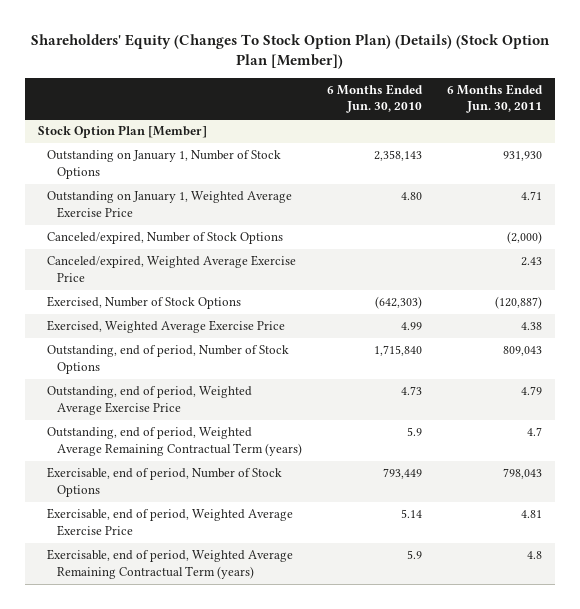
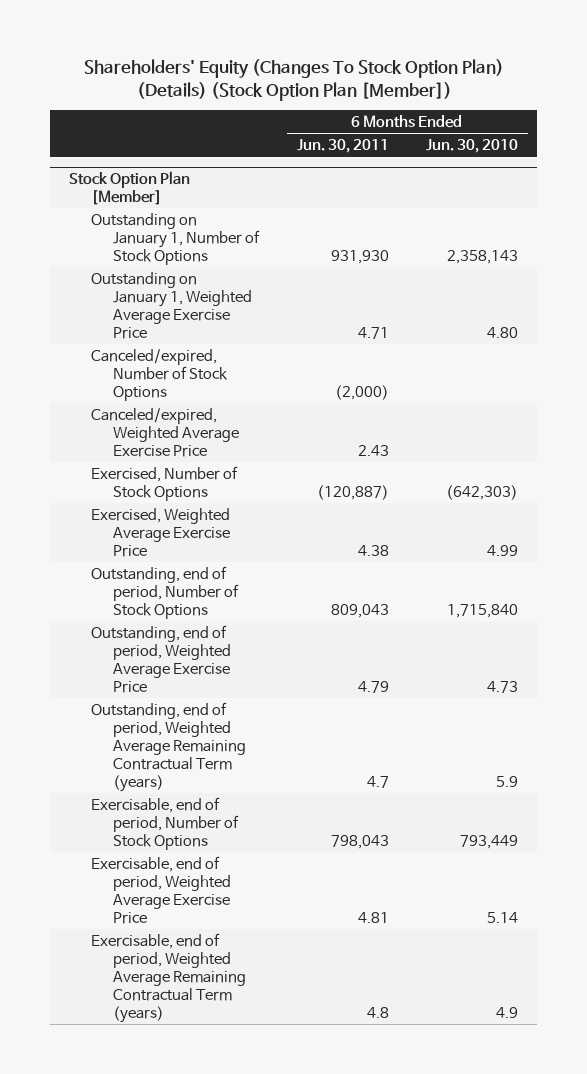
[407,550,423,560] 5.9 -> [496,1007,519,1019] 4.9

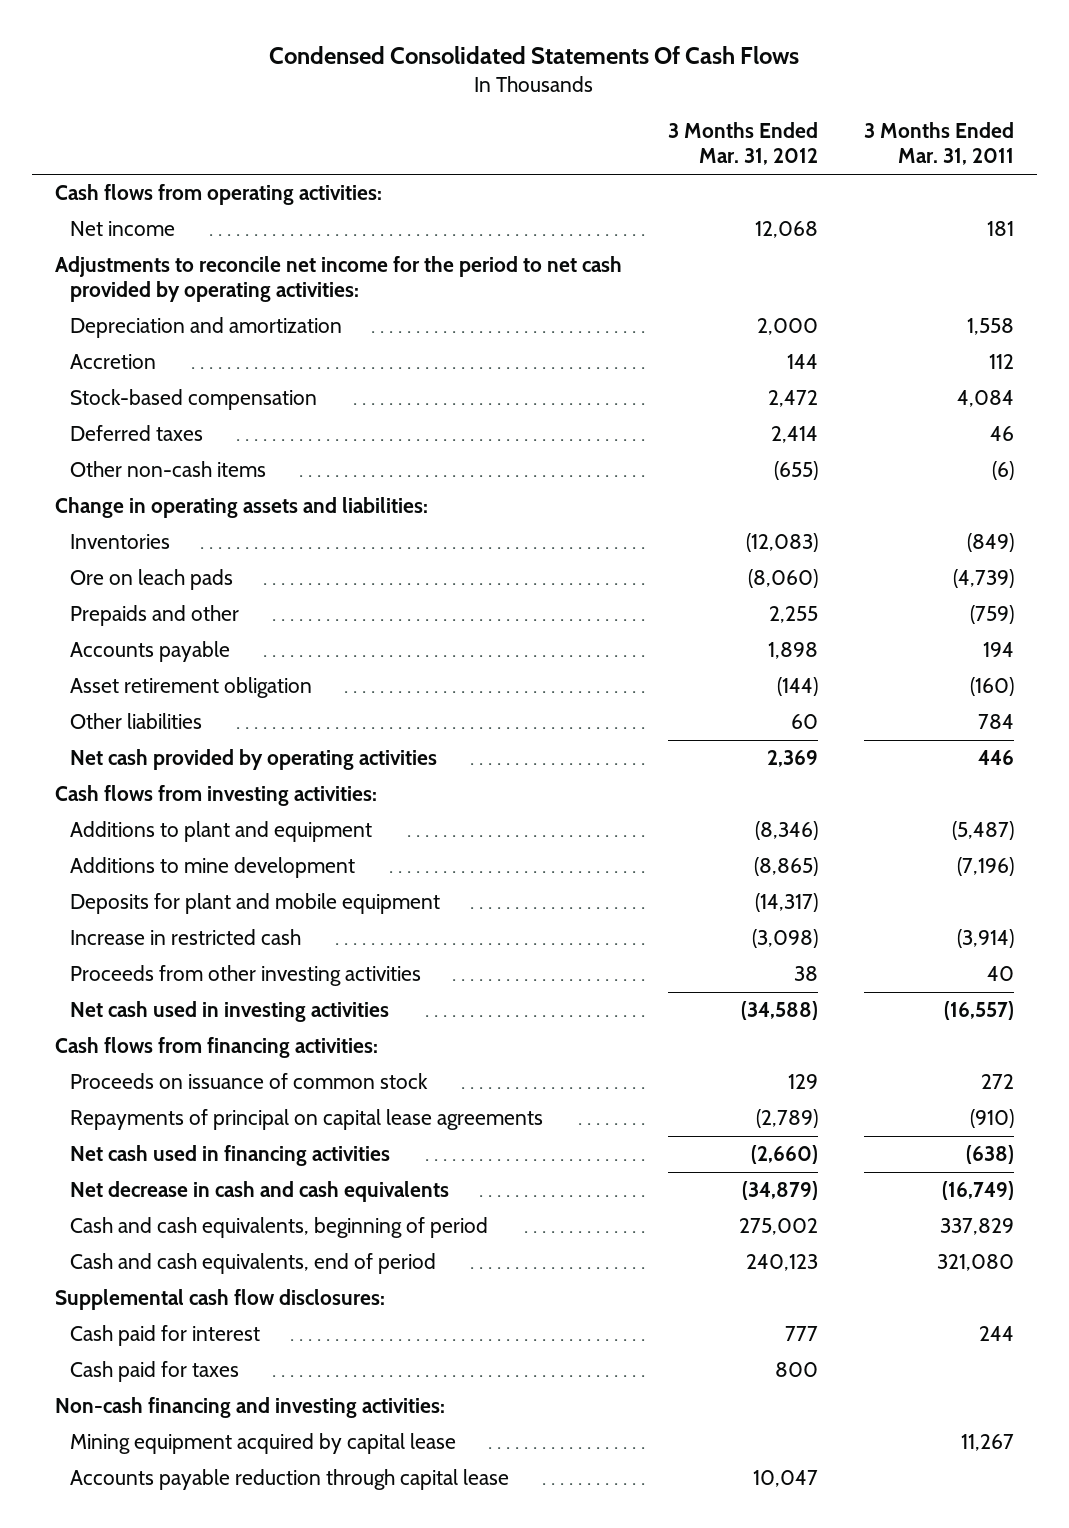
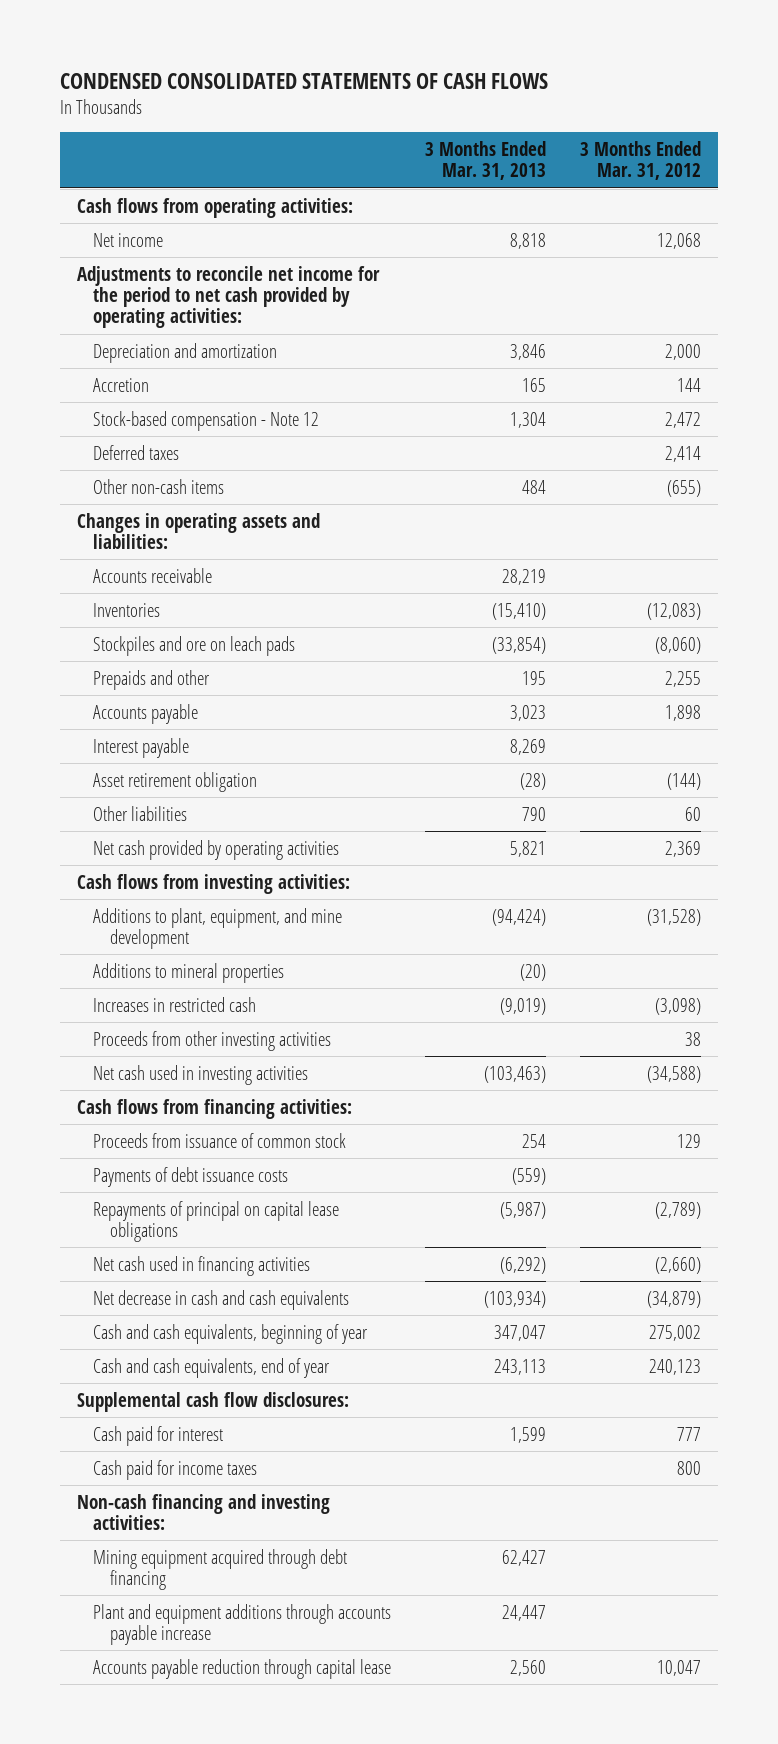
[269,46,800,65] Condensed Consolidated Statements Of Cash Flows -> [60,72,549,89] CONDENSED CONSOLIDATED STATEMENTS OF CASH FLOWS
[864,122,1015,166] 3 Months Ended Mar. 31, 2011 -> none
none -> [425,140,547,181] 3 Months Ended Mar. 31, 2013
[70,389,318,411] Stock-based compensation -> [93,410,320,431] Stock-based compensation - Note 12
[54,497,428,519] Change in operating assets and liabilities: -> [77,512,321,549] Changes in operating assets and liabilities:
none -> [93,567,213,583] Accounts receivable
[70,569,234,591] Ore on leach pads -> [93,635,296,656] Stockpiles and ore on leach pads
none -> [93,737,190,758] Interest payable
[70,857,356,879] Additions to mine development -> none
[70,893,441,915] Deposits for plant and mobile equipment -> none
[70,821,373,843] Additions to plant and equipment -> [93,907,343,949] Additions to plant, equipment, and mine development
[754,821,818,841] (8,346) -> [647,908,702,926] (31,528)
none -> [93,962,285,983] Additions to mineral properties
[70,929,302,946] Increase in restricted cash -> [93,996,257,1012] Increases in restricted cash
[70,1073,429,1090] Proceeds on issuance of common stock -> [93,1132,347,1148] Proceeds from issuance of common stock
none -> [93,1166,289,1187] Payments of debt issuance costs
[70,1109,544,1131] Repayments of principal on capital lease agreements -> [93,1200,340,1242] Repayments of principal on capital lease obligations
[70,1217,489,1239] Cash and cash equivalents, beginning of period -> [93,1323,369,1344] Cash and cash equivalents, beginning of year
[70,1253,437,1275] Cash and cash equivalents, end of period -> [93,1357,331,1378] Cash and cash equivalents, end of year
[70,1361,240,1383] Cash paid for taxes -> [93,1459,258,1480] Cash paid for income taxes
[70,1433,457,1455] Mining equipment acquired by capital lease -> [93,1548,348,1590] Mining equipment acquired through debt financing
none -> [93,1603,392,1645] Plant and equipment additions through accounts payable increase

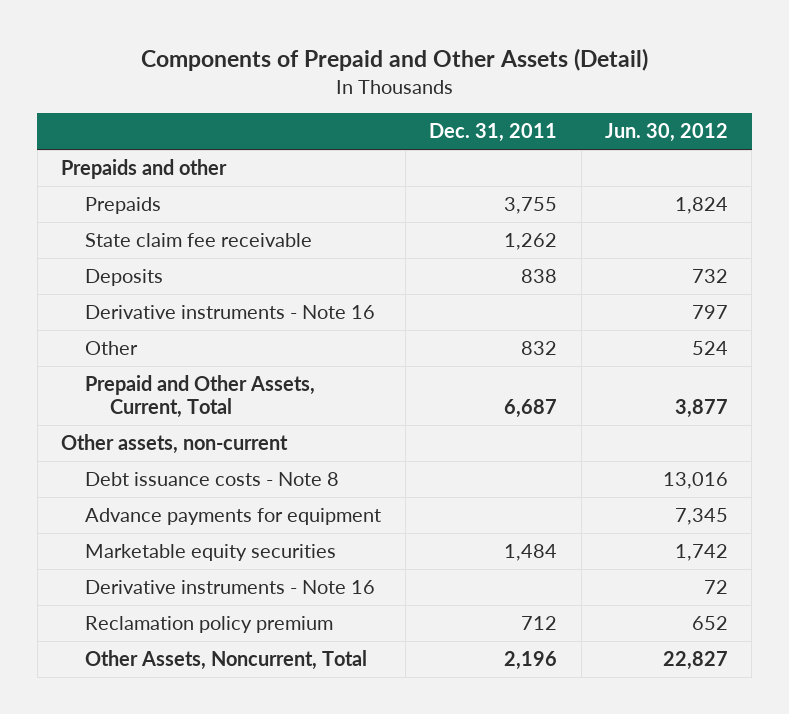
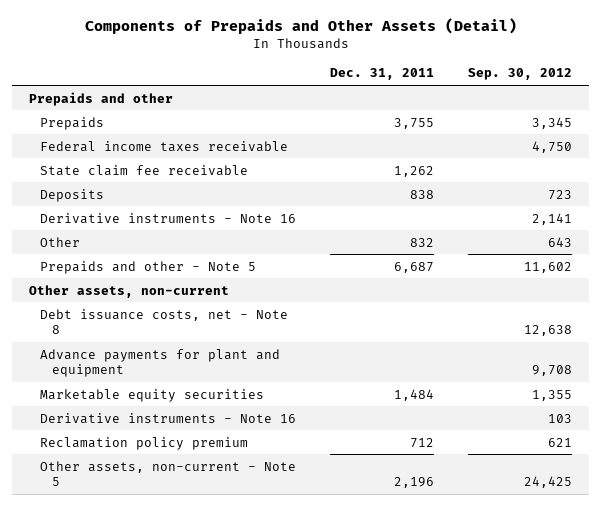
[140,48,648,72] Components of Prepaid and Other Assets (Detail) -> [84,18,517,35] Components of Prepaids and Other Assets (Detail)
[604,123,728,143] Jun. 30, 2012 -> none
none -> [468,68,573,81] Sep. 30, 2012
none -> [40,140,289,152] Federal income taxes receivable
[85,374,316,418] Prepaid and Other Assets, Current, Total -> [40,260,257,274] Prepaids and other - Note 5
[85,471,340,486] Debt issuance costs - Note 8 -> [40,308,289,335] Debt issuance costs, net - Note 8
[85,507,382,525] Advance payments for equipment -> [40,348,281,378] Advance payments for plant and equipment
[85,649,368,670] Other Assets, Noncurrent, Total -> [40,460,297,487] Other assets, non-current - Note 5

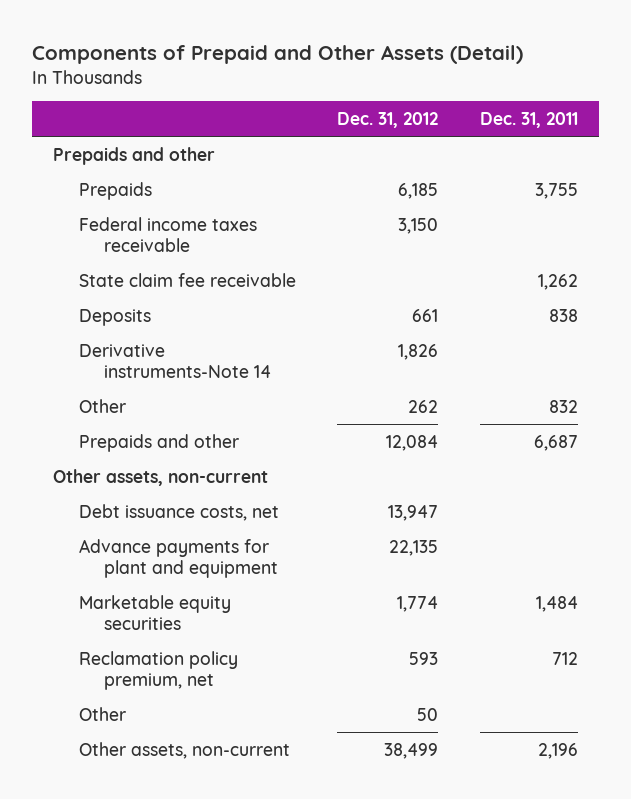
[84,18,517,35] Components of Prepaids and Other Assets (Detail) -> [32,44,524,64] Components of Prepaid and Other Assets (Detail)
[468,68,573,81] Sep. 30, 2012 -> none
none -> [337,111,439,128] Dec. 31, 2012
[40,212,297,224] Derivative instruments - Note 16 -> [78,343,272,378] Derivative instruments-Note 14
[40,260,257,274] Prepaids and other - Note 5 -> [78,433,239,452] Prepaids and other
[40,308,289,335] Debt issuance costs, net - Note 8 -> [78,503,279,521] Debt issuance costs, net
[40,412,297,424] Derivative instruments - Note 16 -> none
[40,436,249,450] Reclamation policy premium -> [78,650,238,690] Reclamation policy premium, net
none -> [78,706,126,721] Other
[40,460,297,487] Other assets, non-current - Note 5 -> [78,741,290,759] Other assets, non-current

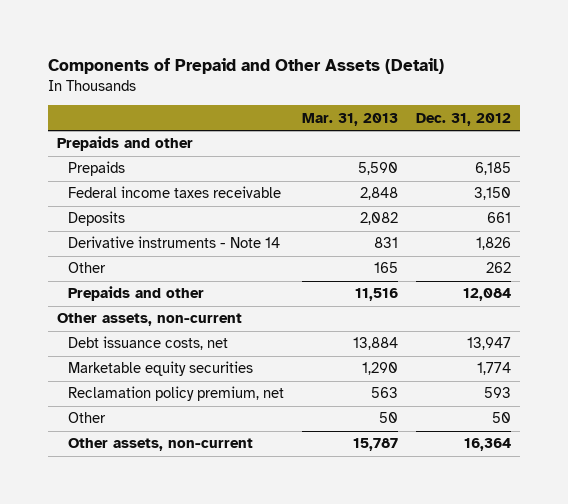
[480,111,579,128] Dec. 31, 2011 -> none
none -> [302,112,399,126] Mar. 31, 2013
[78,272,296,287] State claim fee receivable -> none
[78,343,272,378] Derivative instruments-Note 14 -> [68,236,281,249] Derivative instruments - Note 14
[78,538,279,578] Advance payments for plant and equipment -> none
[384,742,439,759] 38,499 -> [464,438,512,452] 16,364

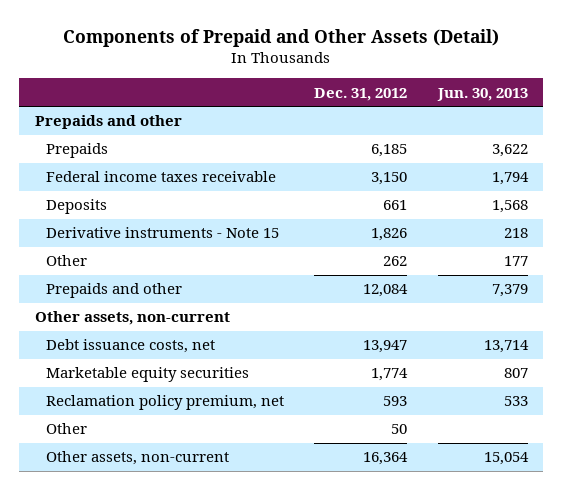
[302,112,399,126] Mar. 31, 2013 -> none
none -> [436,87,528,101] Jun. 30, 2013
[68,236,281,249] Derivative instruments - Note 14 -> [45,227,279,239] Derivative instruments - Note 15

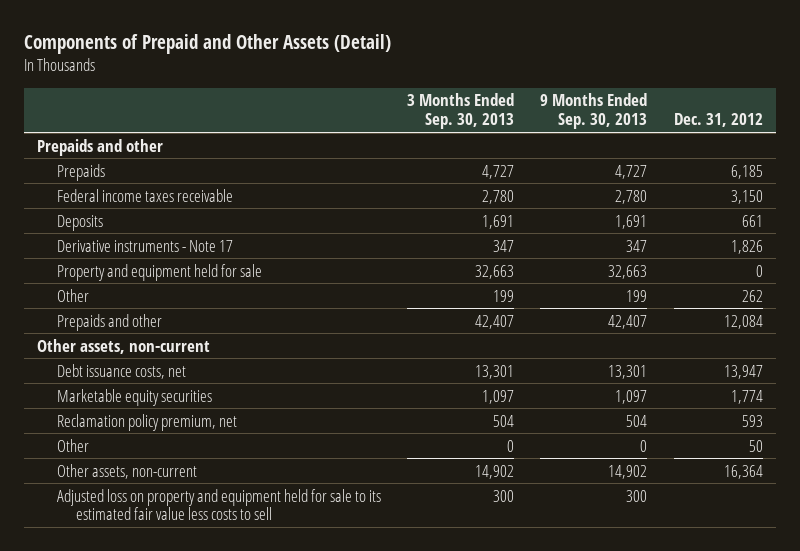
[436,87,528,101] Jun. 30, 2013 -> none
none -> [406,93,514,130] 3 Months Ended Sep. 30, 2013
none -> [540,93,648,130] 9 Months Ended Sep. 30, 2013
[45,227,279,239] Derivative instruments - Note 15 -> [56,239,233,252] Derivative instruments - Note 17
none -> [56,263,262,281] Property and equipment held for sale
none -> [56,488,381,521] Adjusted loss on property and equipment held for sale to its estimated fair value less costs to sell

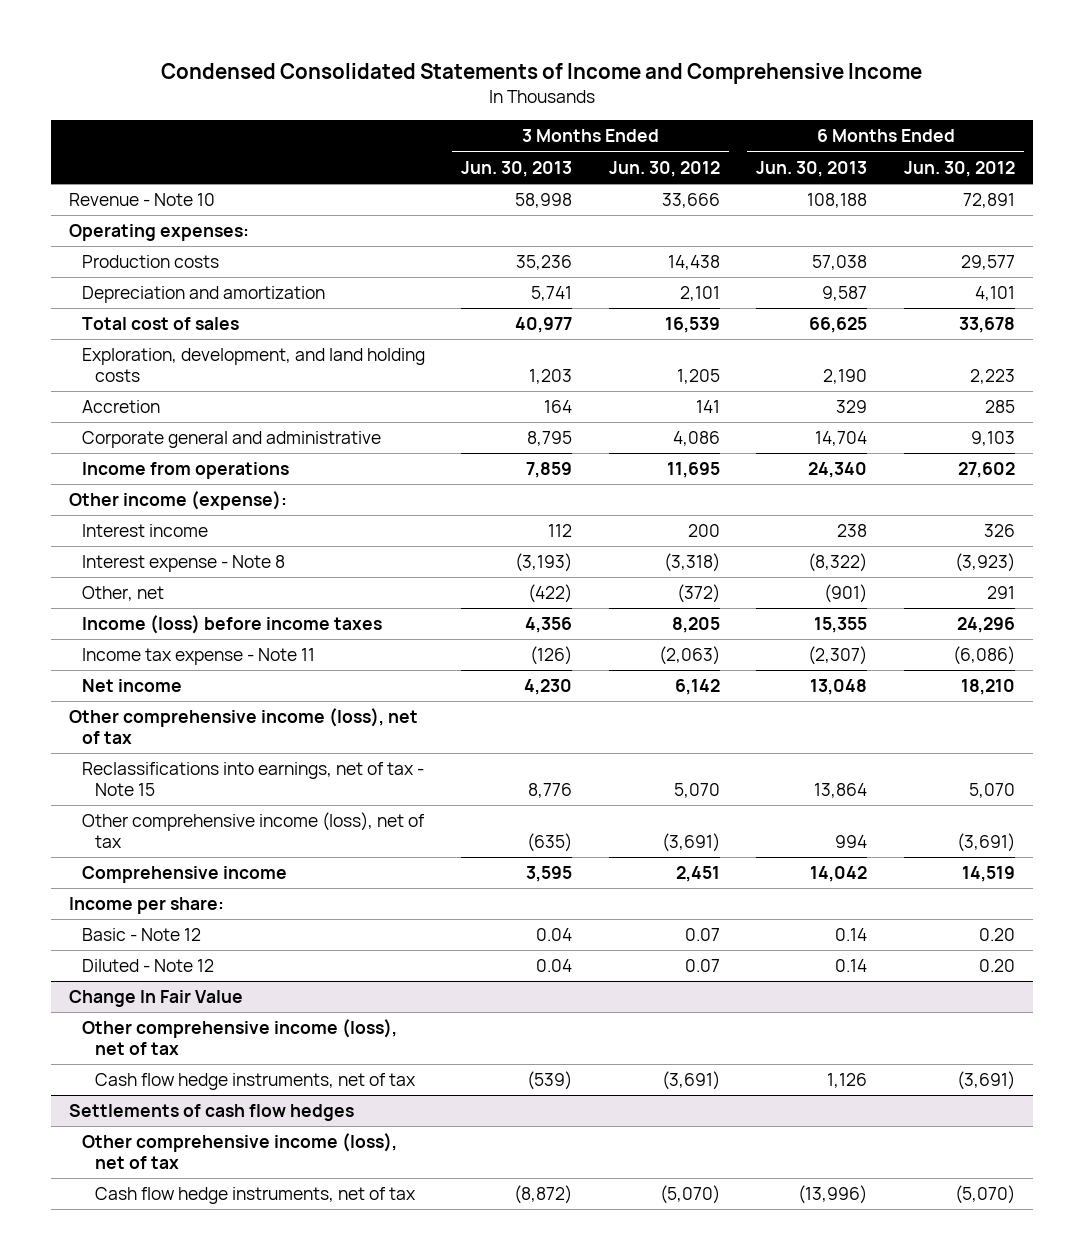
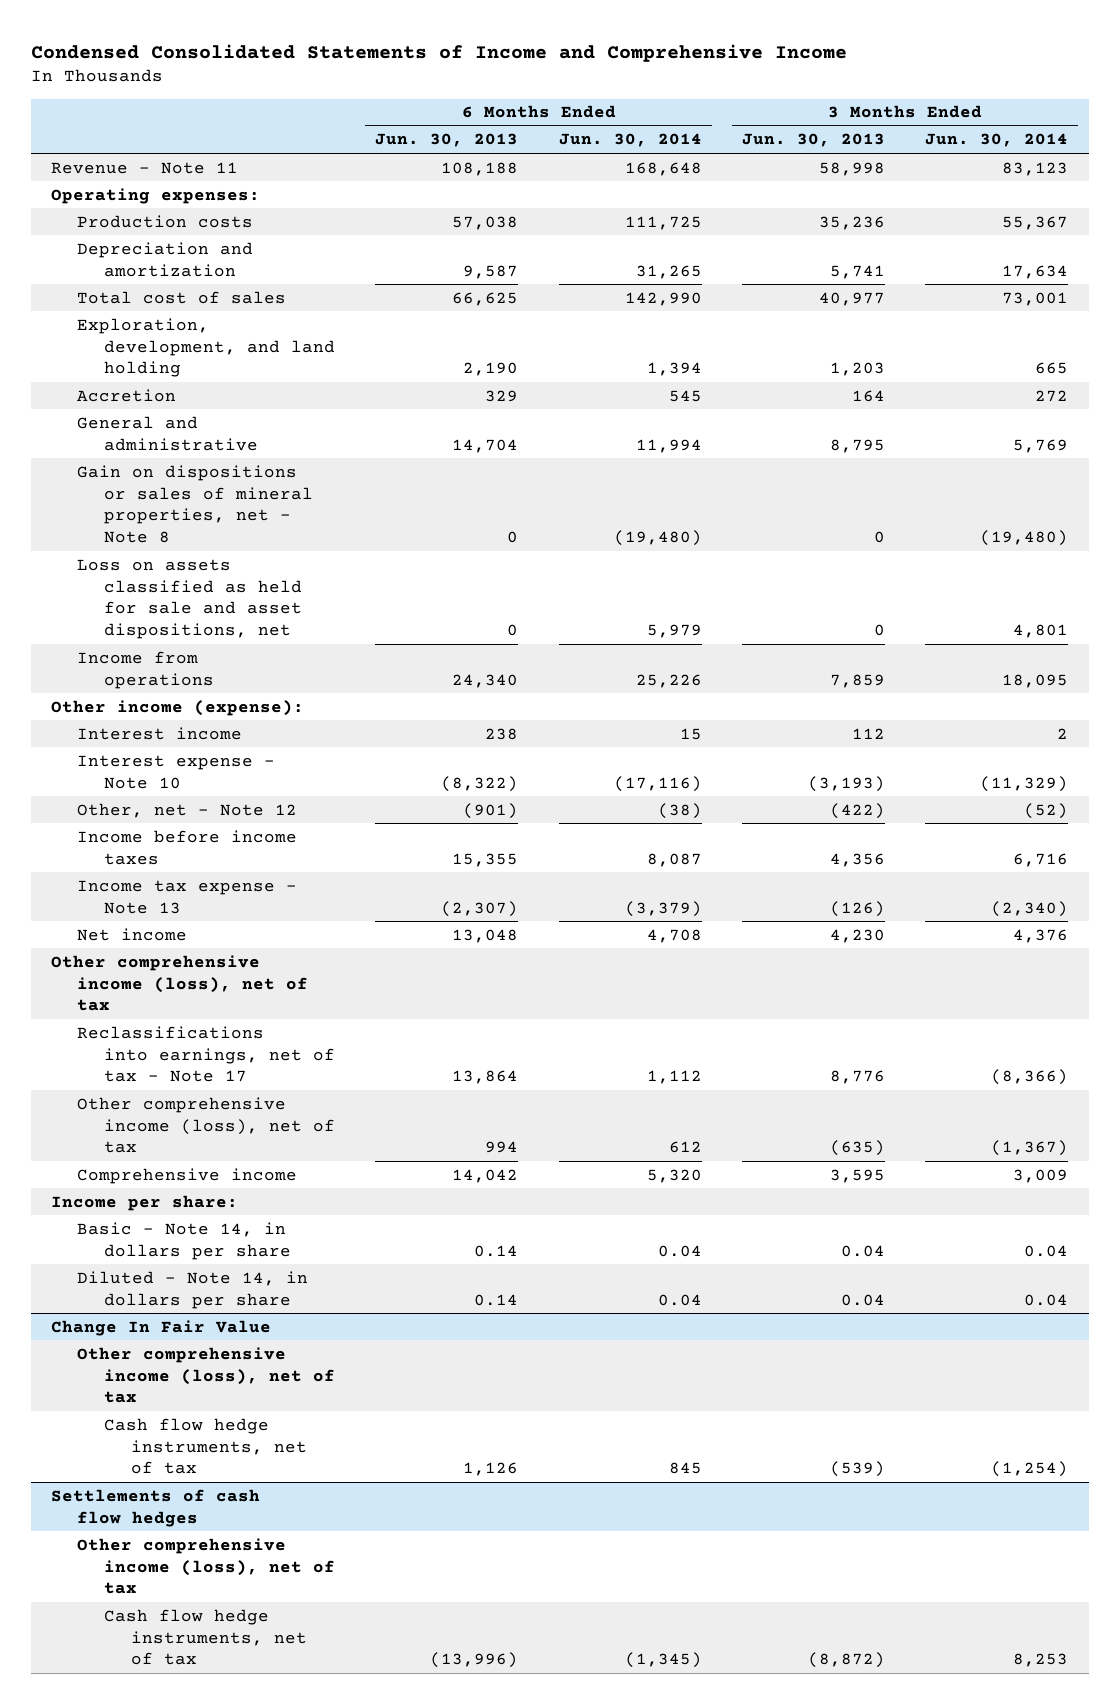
[608,160,720,177] Jun. 30, 2012 -> none
[903,160,1015,177] Jun. 30, 2012 -> none
none -> [558,133,702,148] Jun. 30, 2014
none -> [925,133,1069,148] Jun. 30, 2014
[69,193,216,207] Revenue - Note 10 -> [50,161,238,174] Revenue - Note 11
[81,348,425,383] Exploration, development, and land holding costs -> [77,317,336,378] Exploration, development, and land holding
[81,431,381,449] Corporate general and administrative -> [77,415,259,451] General and administrative
none -> [77,464,314,544] Gain on dispositions or sales of mineral properties, net - Note 8
none -> [77,558,303,640] Loss on assets classified as held for sale and asset dispositions, net
[81,555,285,573] Interest expense - Note 8 -> [77,754,276,789] Interest expense - Note 10
[81,586,164,602] Other, net -> [77,802,298,818] Other, net - Note 12
[81,615,382,635] Income (loss) before income taxes -> [77,829,298,865] Income before income taxes
[81,648,315,666] Income tax expense - Note 11 -> [77,879,298,914] Income tax expense - Note 13
[81,762,424,797] Reclassifications into earnings, net of tax - Note 15 -> [77,1025,336,1083] Reclassifications into earnings, net of tax - Note 17
[81,928,201,942] Basic - Note 12 -> [77,1221,292,1260] Basic - Note 14, in dollars per share
[81,959,214,973] Diluted - Note 12 -> [77,1270,309,1309] Diluted - Note 14, in dollars per share

